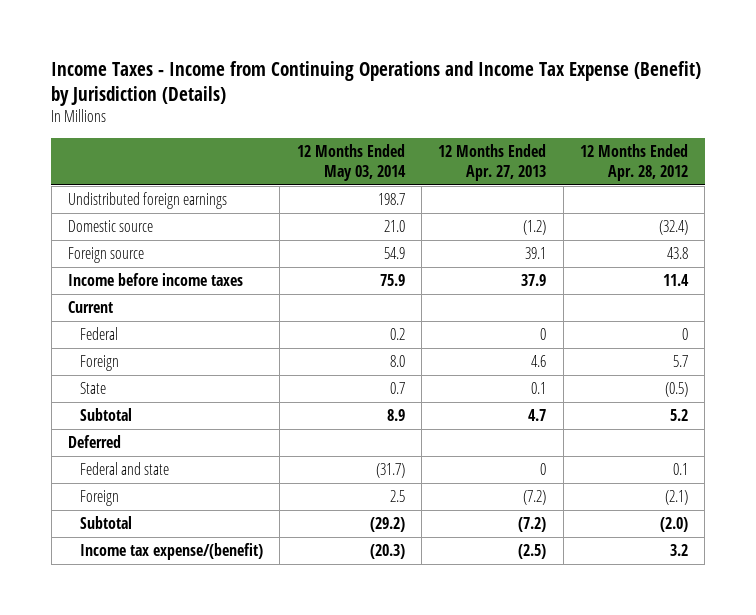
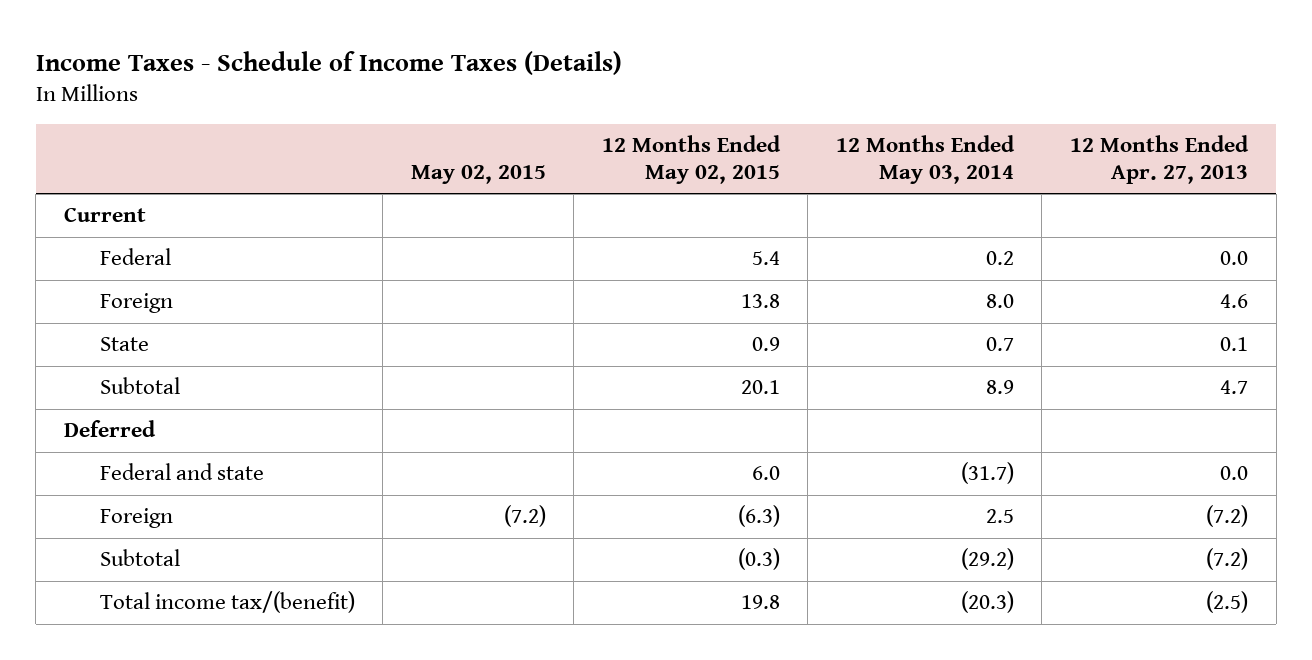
[51,61,702,106] Income Taxes - Income from Continuing Operations and Income Tax Expense (Benefit) by Jurisdiction (Details) -> [35,50,622,75] Income Taxes - Schedule of Income Taxes (Details)
[580,144,689,181] 12 Months Ended Apr. 28, 2012 -> none
none -> [410,165,546,185] May 02, 2015
none -> [601,135,781,185] 12 Months Ended May 02, 2015
[68,192,228,210] Undistributed foreign earnings -> none
[68,220,154,233] Domestic source -> none
[68,247,145,264] Foreign source -> none
[68,273,244,287] Income before income taxes -> none
[540,328,547,341] 0 -> [1219,251,1248,266] 0.0
[540,463,547,476] 0 -> [1219,466,1248,481] 0.0
[79,543,263,561] Income tax expense/(benefit) -> [99,591,355,614] Total income tax/(benefit)

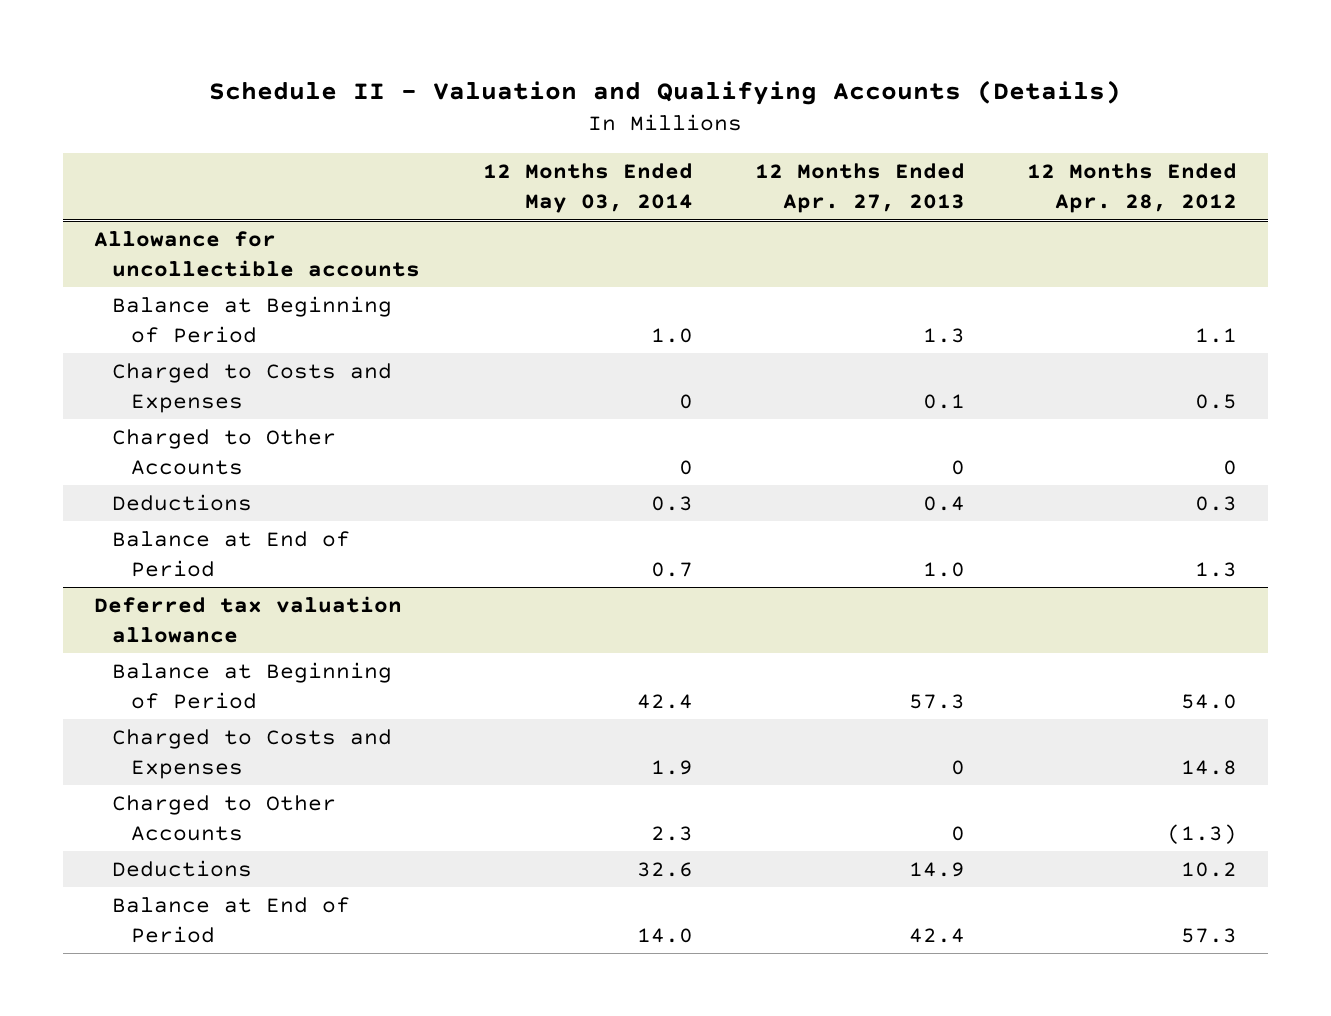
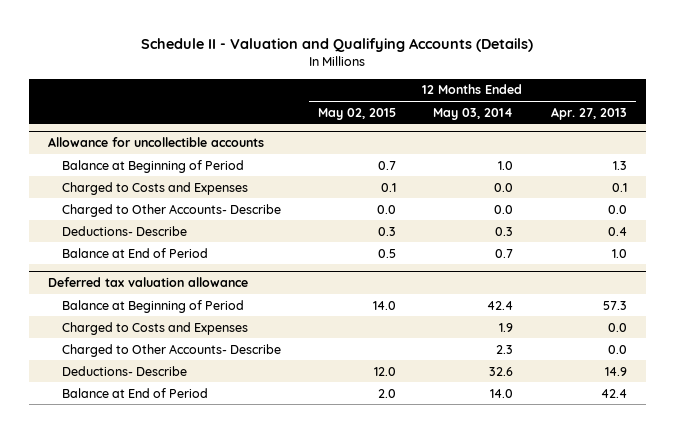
[1027,163,1238,214] 12 Months Ended Apr. 28, 2012 -> none
none -> [318,107,397,120] May 02, 2015
[678,394,693,410] 0 -> [494,182,514,192] 0.0
[112,429,337,476] Charged to Other Accounts -> [61,203,281,217] Charged to Other Accounts- Describe
[678,460,693,476] 0 -> [494,204,514,214] 0.0
[950,460,965,476] 0 -> [607,204,627,214] 0.0
[112,494,253,512] Deductions -> [61,225,187,236] Deductions- Describe
[950,760,965,776] 0 -> [607,322,627,332] 0.0
[112,795,337,842] Charged to Other Accounts -> [61,343,281,357] Charged to Other Accounts- Describe
[950,826,965,842] 0 -> [607,344,627,354] 0.0
[112,860,253,878] Deductions -> [61,365,187,376] Deductions- Describe

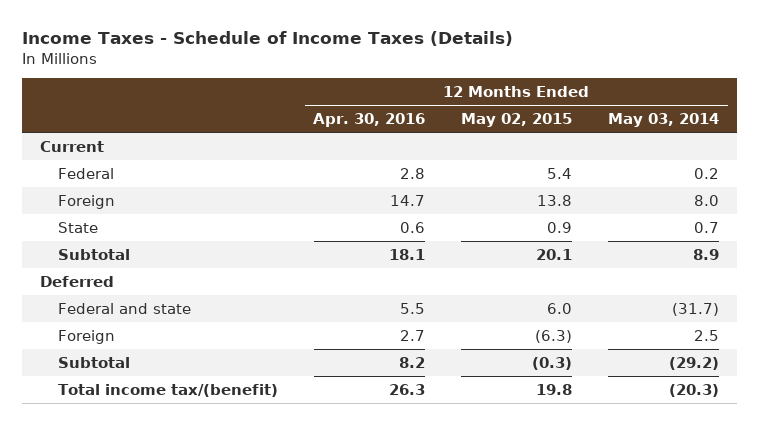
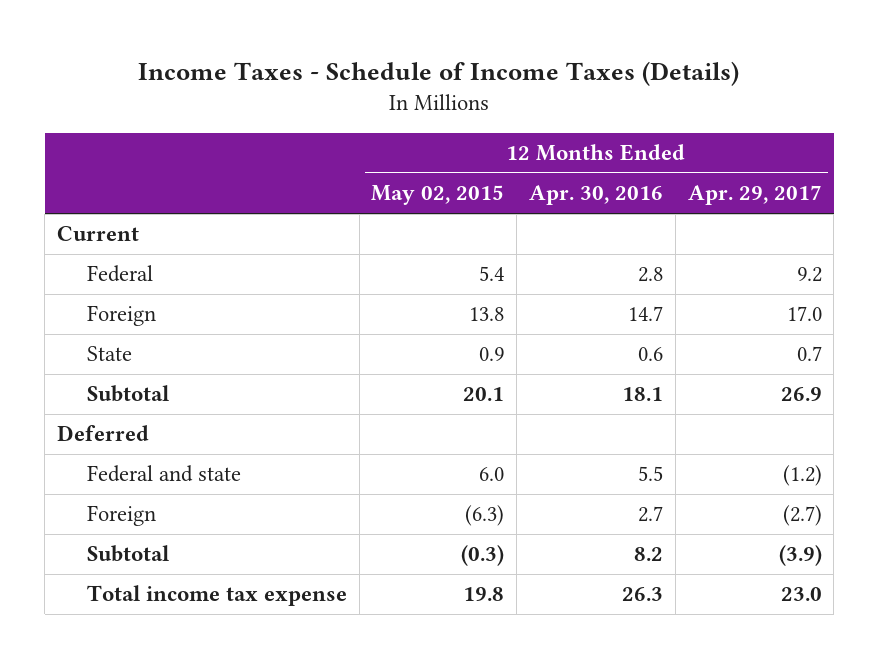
[607,112,719,127] May 03, 2014 -> none
none -> [687,185,822,206] Apr. 29, 2017
[57,383,278,397] Total income tax/(benefit) -> [86,585,347,607] Total income tax expense

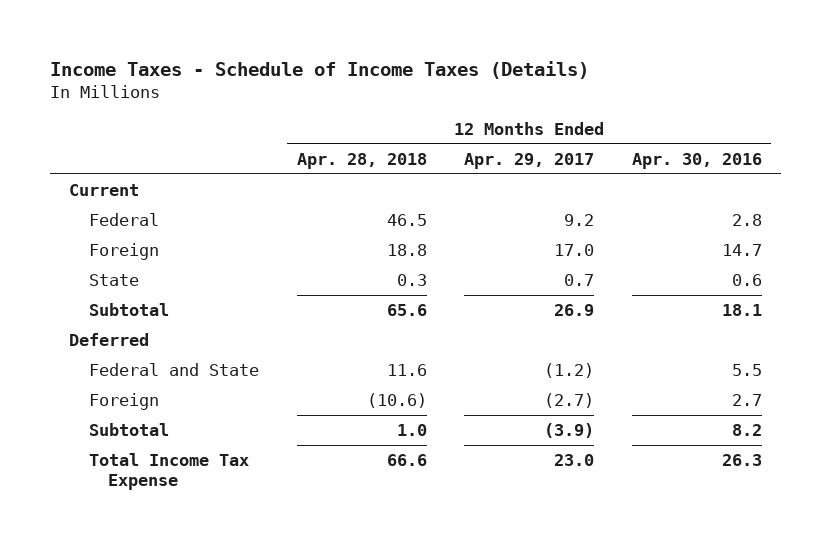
[371,185,505,206] May 02, 2015 -> none
none -> [296,152,427,169] Apr. 28, 2018
[86,465,241,483] Federal and state -> [88,362,259,376] Federal and State
[86,585,347,607] Total income tax expense -> [88,452,249,490] Total Income Tax Expense

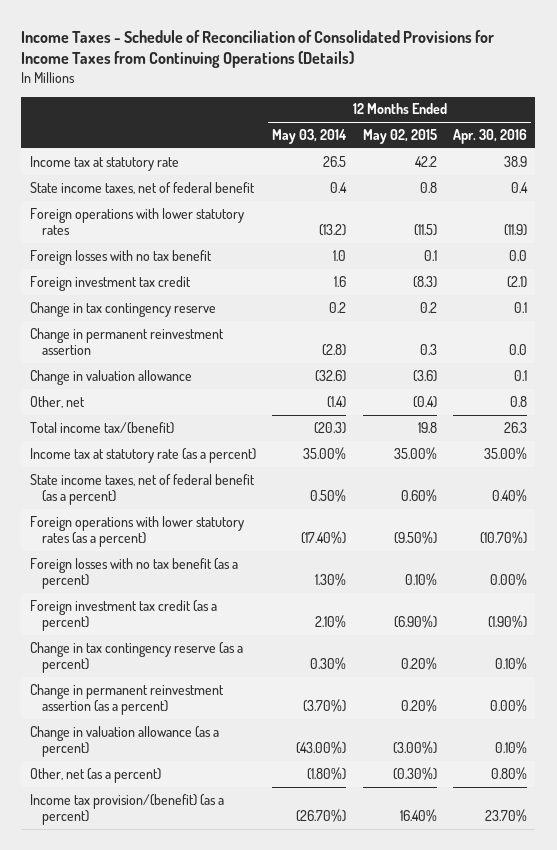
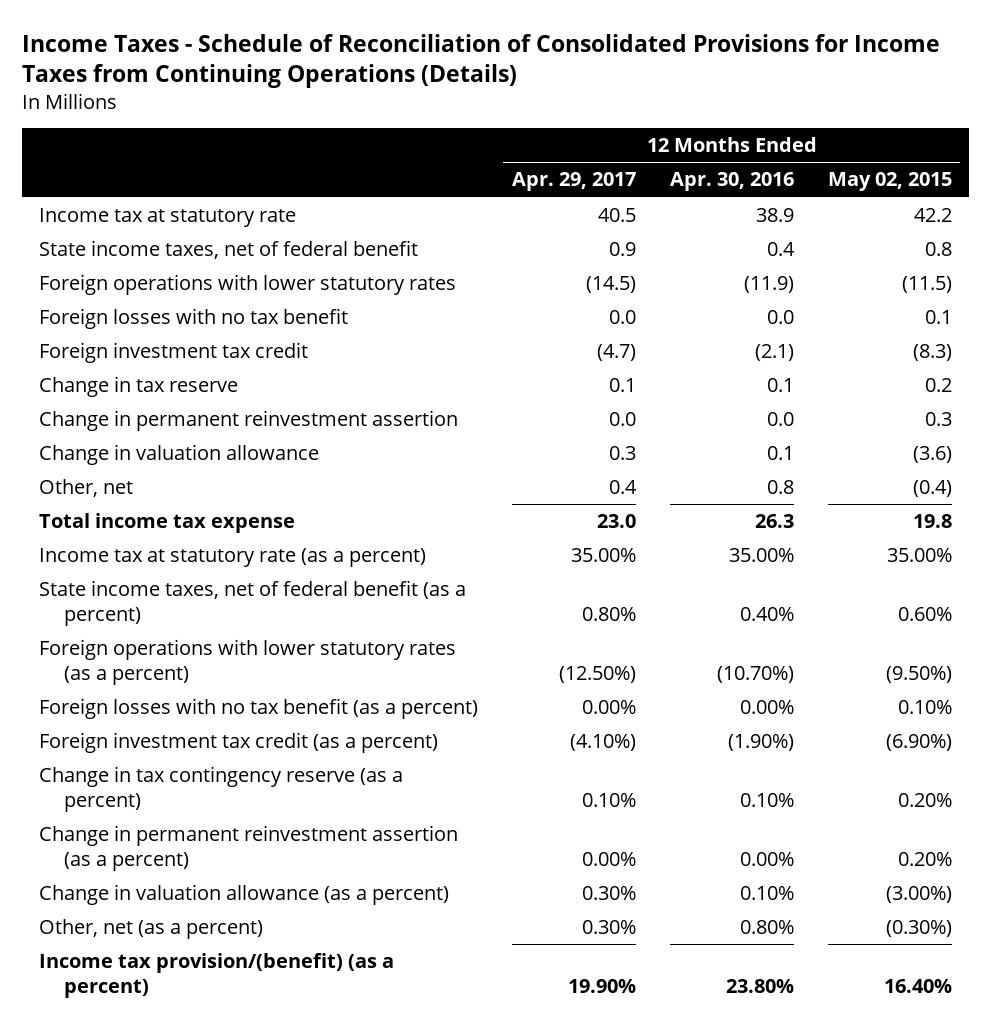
[272,129,348,145] May 03, 2014 -> none
none -> [511,172,636,192] Apr. 29, 2017
[29,301,216,317] Change in tax contingency reserve -> [39,376,239,398] Change in tax reserve
[29,421,174,434] Total income tax/(benefit) -> [39,513,296,534] Total income tax expense
[485,808,528,822] 23.70% -> [725,978,794,993] 23.80%

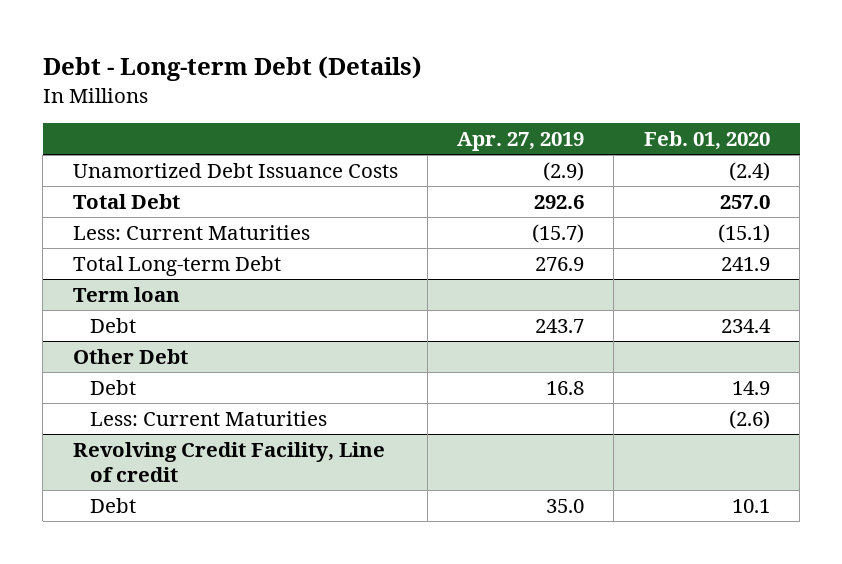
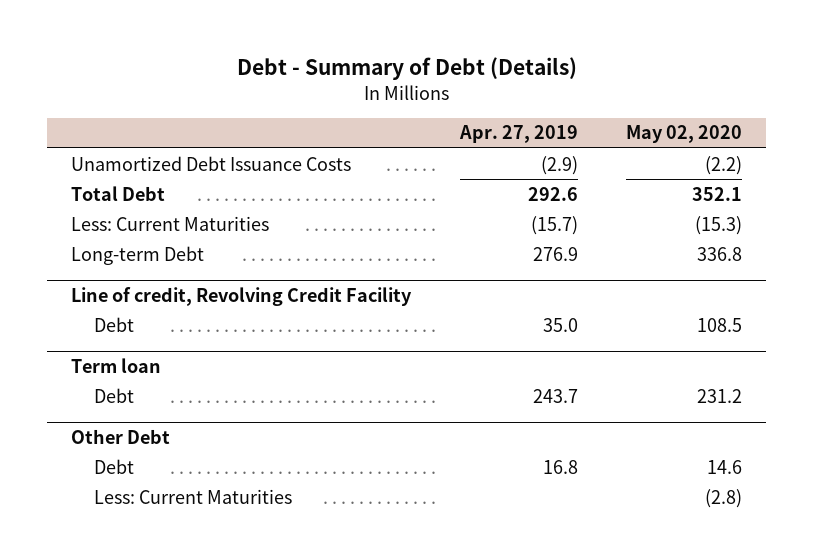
[42,55,422,81] Debt - Long-term Debt (Details) -> [236,57,577,81] Debt - Summary of Debt (Details)
[643,131,770,151] Feb. 01, 2020 -> none
none -> [625,125,742,144] May 02, 2020
[72,255,281,276] Total Long-term Debt -> [71,245,205,265] Long-term Debt
none -> [71,286,413,306] Line of credit, Revolving Credit Facility
none -> [94,316,135,332] Debt
[72,441,385,482] Revolving Credit Facility, Line of credit -> none
[89,497,136,513] Debt -> none

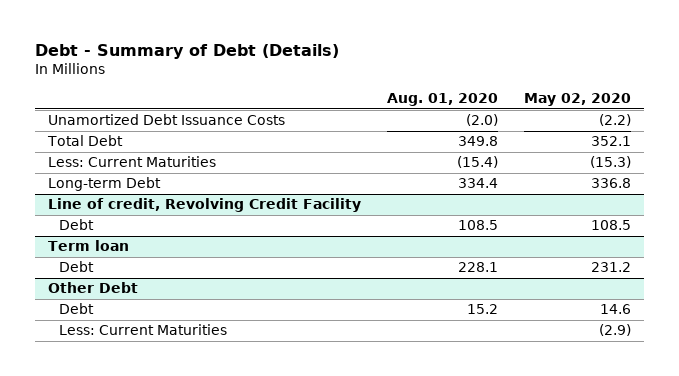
[458,125,578,144] Apr. 27, 2019 -> none
none -> [386,93,498,107] Aug. 01, 2020
[704,488,742,508] (2.8) -> [598,324,631,337] (2.9)

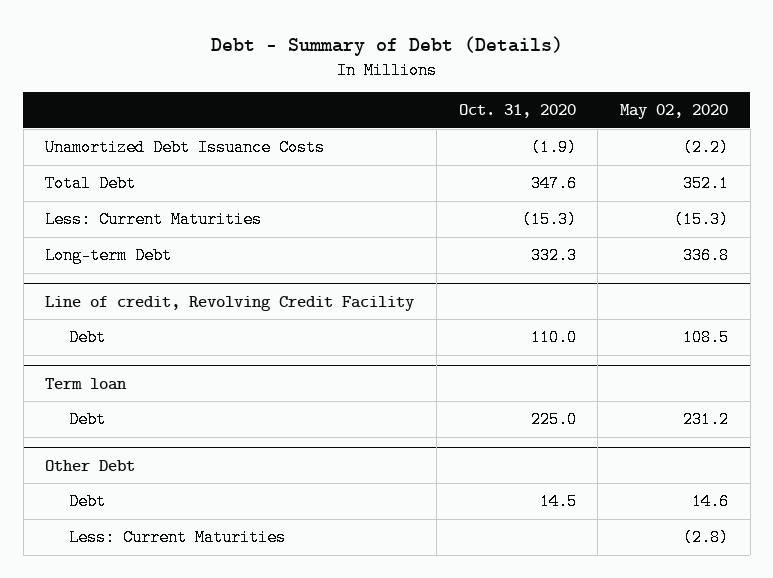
[386,93,498,107] Aug. 01, 2020 -> none
none -> [458,104,576,119] Oct. 31, 2020
[598,324,631,337] (2.9) -> [683,529,730,547] (2.8)

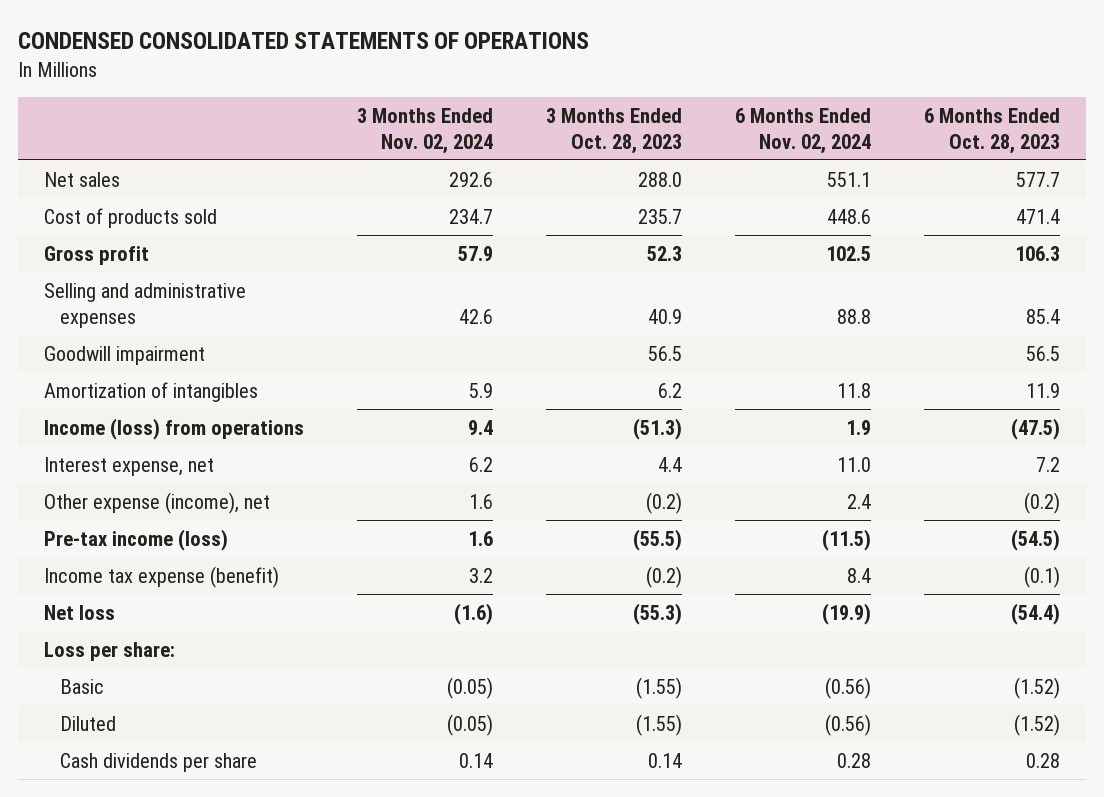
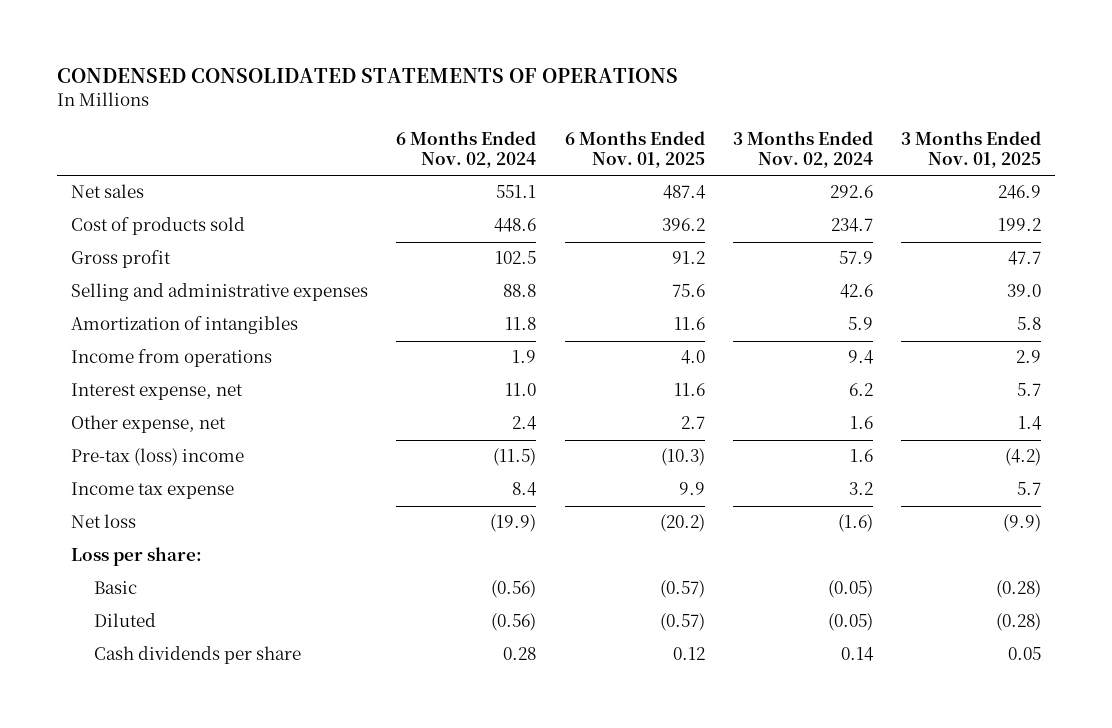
[546,107,683,154] 3 Months Ended Oct. 28, 2023 -> none
[923,107,1060,154] 6 Months Ended Oct. 28, 2023 -> none
none -> [564,131,705,168] 6 Months Ended Nov. 01, 2025
none -> [901,131,1042,168] 3 Months Ended Nov. 01, 2025
[44,345,206,365] Goodwill impairment -> none
[44,417,305,440] Income (loss) from operations -> [71,349,273,368] Income from operations
[44,491,271,514] Other expense (income), net -> [71,415,227,434] Other expense, net
[44,528,229,551] Pre-tax income (loss) -> [71,448,245,467] Pre-tax (loss) income
[44,565,280,588] Income tax expense (benefit) -> [71,482,235,500] Income tax expense

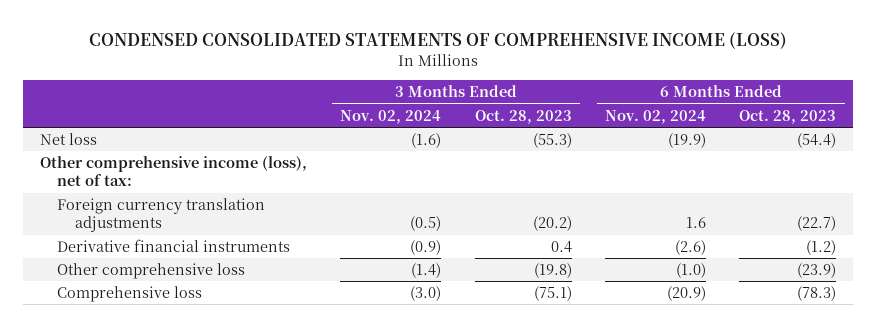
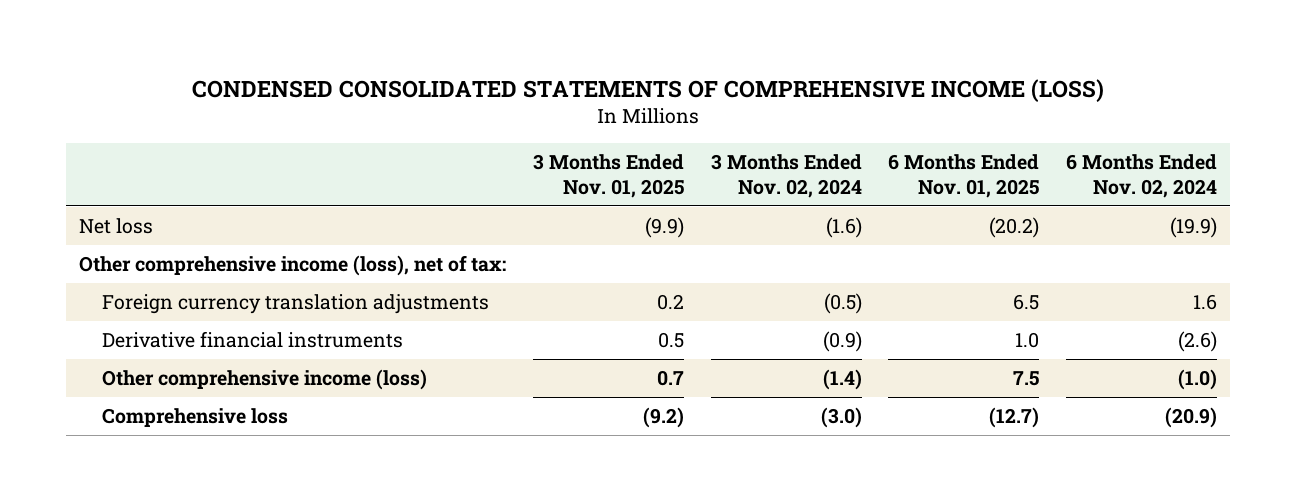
[474,109,572,124] Oct. 28, 2023 -> none
[739,109,837,124] Oct. 28, 2023 -> none
none -> [533,154,685,198] 3 Months Ended Nov. 01, 2025
none -> [888,154,1040,198] 6 Months Ended Nov. 01, 2025
[57,263,246,280] Other comprehensive loss -> [101,369,427,391] Other comprehensive income (loss)

